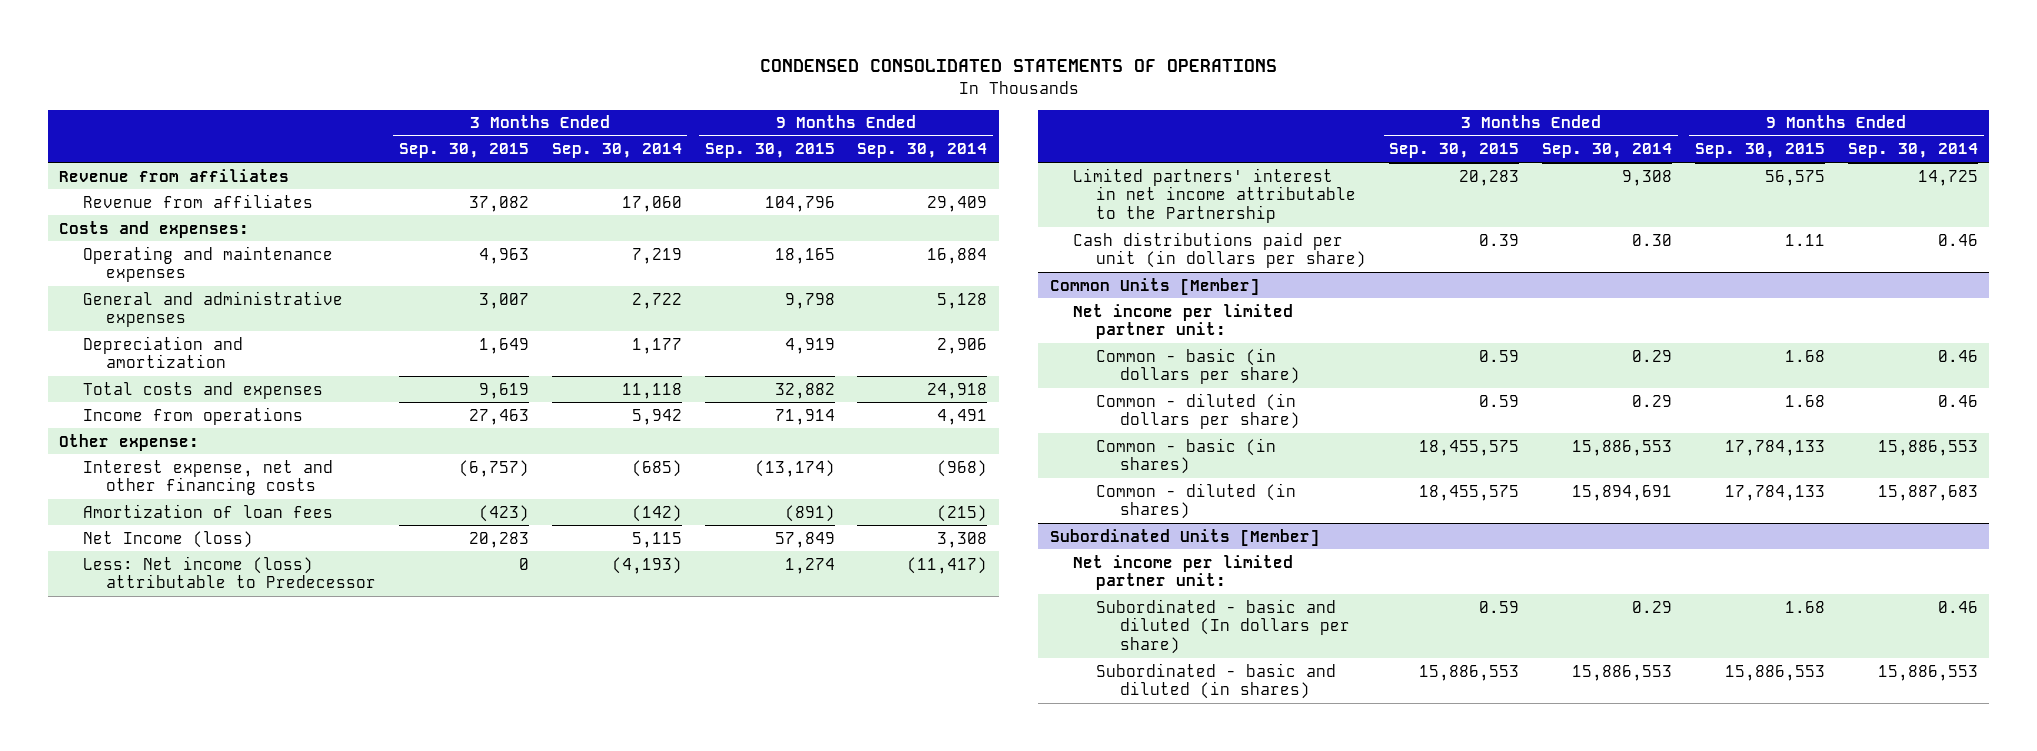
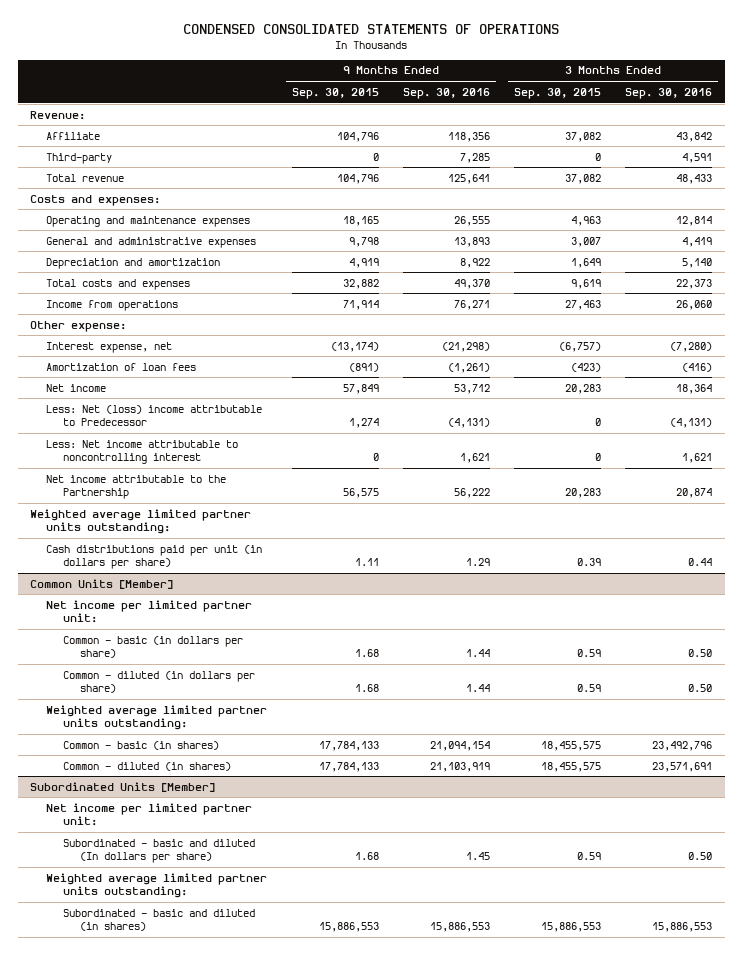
[551,143,682,159] Sep. 30, 2014 -> none
[857,143,988,159] Sep. 30, 2014 -> none
none -> [402,87,490,99] Sep. 30, 2016
none -> [625,87,713,99] Sep. 30, 2016
[59,168,290,182] Revenue from affiliates -> [29,110,85,120] Revenue:
[82,193,313,208] Revenue from affiliates -> [46,131,101,140] Affiliate
none -> [46,152,113,164] Third-party
none -> [46,173,125,182] Total revenue
[82,459,333,496] Interest expense, net and other financing costs -> [46,341,173,353] Interest expense, net
[82,530,253,548] Net Income (loss) -> [46,383,107,392] Net income
[82,555,377,589] Less: Net income (loss) attributable to Predecessor -> [46,404,263,427] Less: Net (loss) income attributable to Predecessor
none -> [46,439,239,465] Less: Net income attributable to noncontrolling interest
[1073,167,1357,224] Limited partners' interest in net income attributable to the Partnership -> [46,474,227,500] Net income attributable to the Partnership
none -> [29,508,251,535] Weighted average limited partner units outstanding:
none -> [46,704,268,731] Weighted average limited partner units outstanding:
none -> [46,872,268,899] Weighted average limited partner units outstanding:

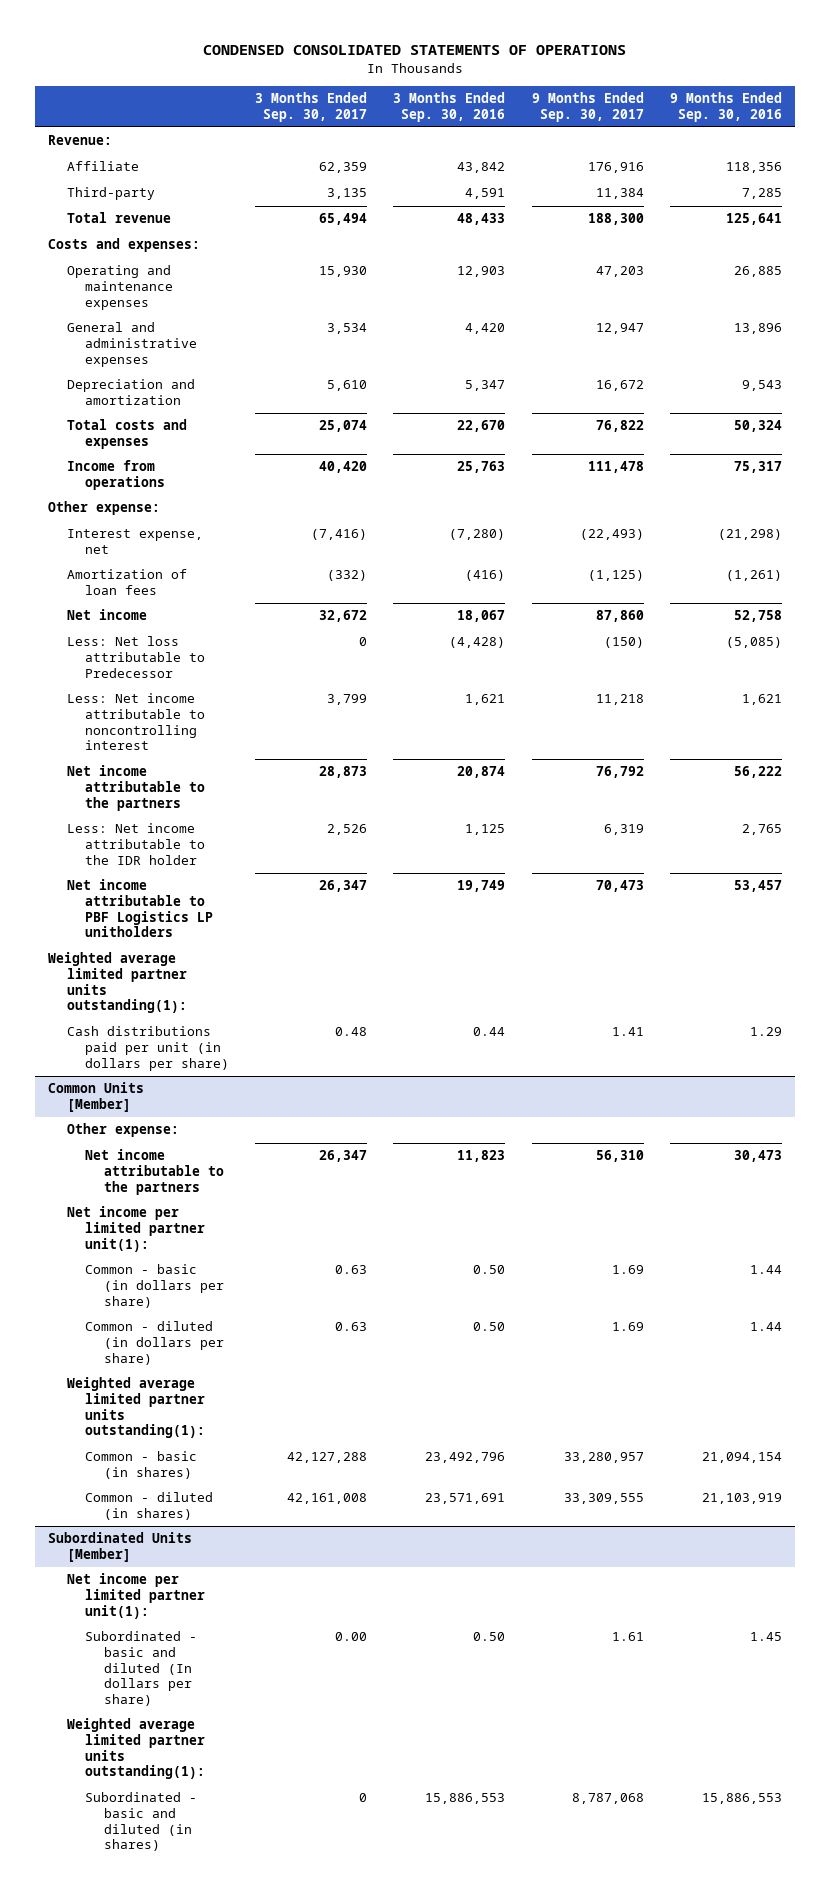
[291,87,379,99] Sep. 30, 2015 -> none
[514,87,602,99] Sep. 30, 2015 -> none
none -> [255,92,368,122] 3 Months Ended Sep. 30, 2017
none -> [531,92,644,122] 9 Months Ended Sep. 30, 2017
[453,215,490,226] 26,555 -> [733,266,782,278] 26,885
[676,215,713,226] 12,814 -> [457,266,506,278] 12,903
[453,236,490,247] 13,893 -> [733,323,782,335] 13,896
[682,236,713,247] 4,419 -> [465,323,506,335] 4,420
[459,257,490,268] 8,922 -> [741,380,782,392] 9,543
[682,257,713,268] 5,140 -> [465,380,506,392] 5,347
[453,278,490,289] 49,370 -> [733,420,782,433] 50,324
[676,278,713,289] 22,373 -> [457,420,506,433] 22,670
[453,299,490,310] 76,271 -> [733,461,782,474] 75,317
[676,299,713,310] 26,060 -> [457,461,506,474] 25,763
[453,383,490,394] 53,712 -> [733,610,782,623] 52,758
[676,383,713,394] 18,364 -> [457,610,506,623] 18,067
[46,404,263,427] Less: Net (loss) income attributable to Predecessor -> [66,636,206,678] Less: Net loss attributable to Predecessor
[447,418,490,429] (4,131) -> [725,637,782,649] (5,085)
[670,418,713,429] (4,131) -> [449,637,506,649] (4,428)
none -> [66,765,206,811] Net income attributable to the partners
none -> [66,823,206,865] Less: Net income attributable to the IDR holder
[46,474,227,500] Net income attributable to the Partnership -> [66,879,214,938] Net income attributable to PBF Logistics LP unitholders
[453,488,490,499] 56,222 -> [733,880,782,893] 53,457
[676,488,713,499] 20,874 -> [457,880,506,893] 19,749
[29,508,251,535] Weighted average limited partner units outstanding: -> [48,952,187,1014] Weighted average limited partner units outstanding(1):
none -> [66,1123,179,1138] Other expense:
none -> [85,1149,224,1195] Net income attributable to the partners
[46,599,253,624] Net income per limited partner unit: -> [66,1206,206,1252] Net income per limited partner unit(1):
[46,704,268,731] Weighted average limited partner units outstanding: -> [66,1377,206,1439] Weighted average limited partner units outstanding(1):
[46,802,253,827] Net income per limited partner unit: -> [66,1573,206,1619] Net income per limited partner unit(1):
[46,872,268,899] Weighted average limited partner units outstanding: -> [66,1718,206,1780] Weighted average limited partner units outstanding(1):

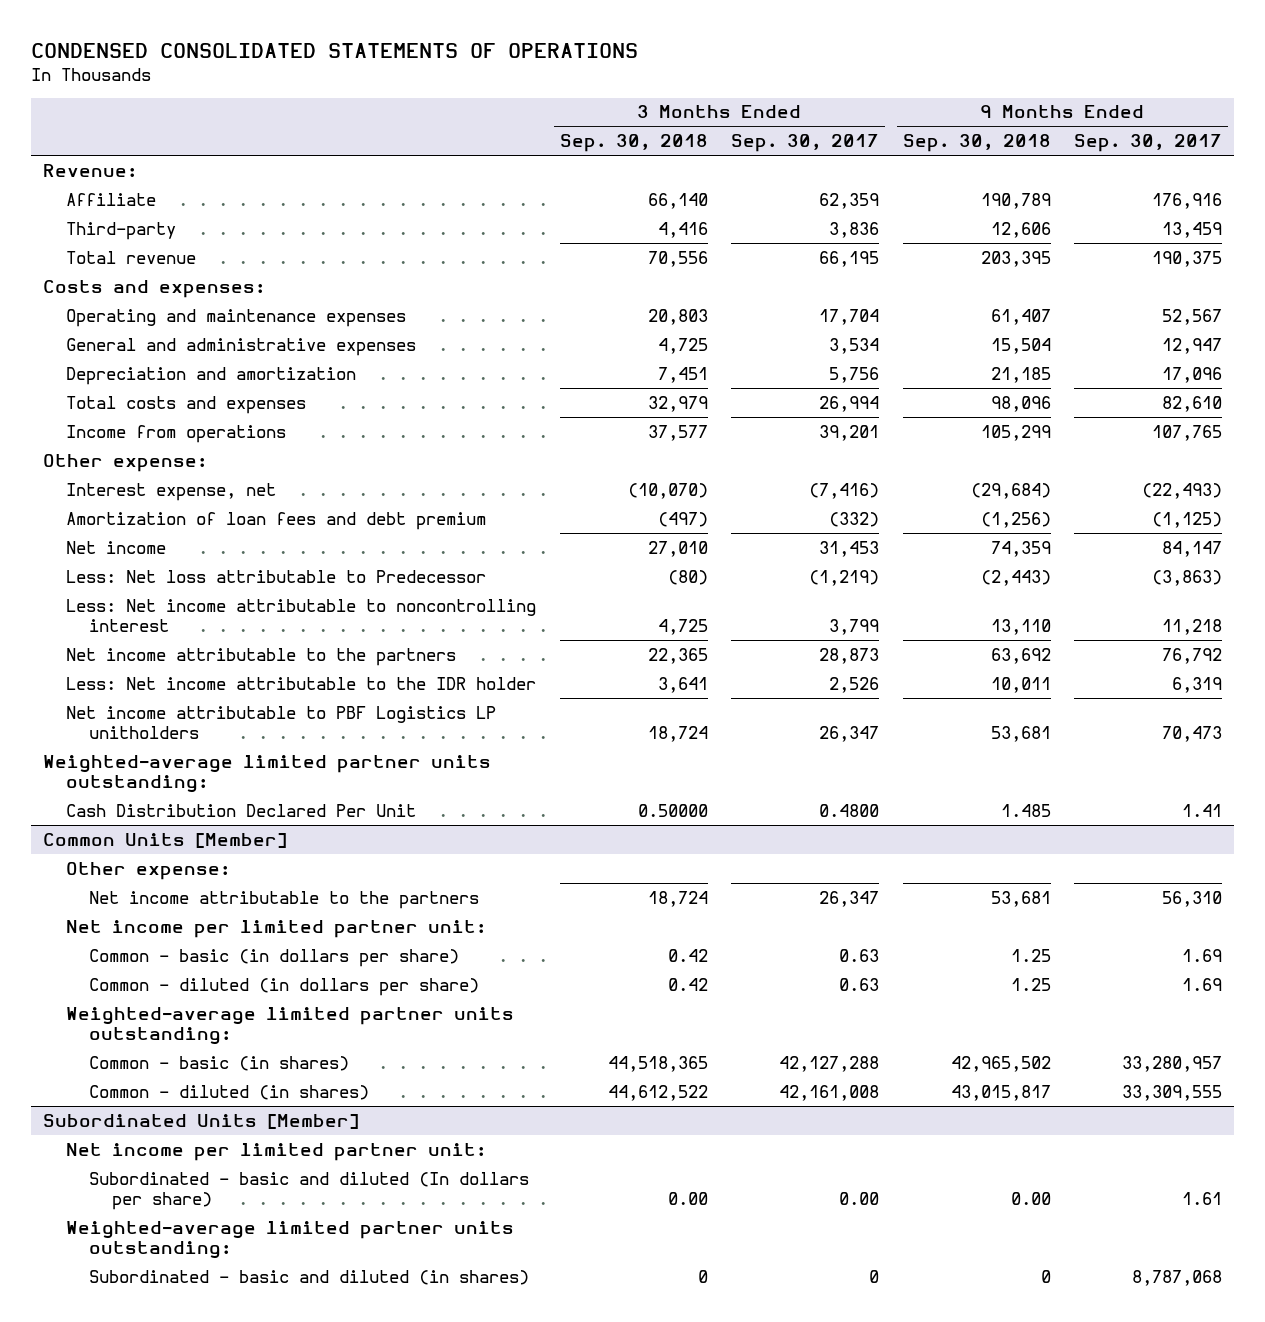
[393,92,506,122] 3 Months Ended Sep. 30, 2016 -> none
[669,92,782,122] 9 Months Ended Sep. 30, 2016 -> none
none -> [559,134,708,153] Sep. 30, 2018
none -> [902,134,1051,153] Sep. 30, 2018
[327,188,368,200] 3,135 -> [829,221,880,238] 3,836
[595,188,644,200] 11,384 -> [1162,221,1223,238] 13,459
[319,213,368,226] 65,494 -> [819,250,880,267] 66,195
[587,213,644,226] 188,300 -> [1152,250,1223,267] 190,375
[319,266,368,278] 15,930 -> [819,308,880,325] 17,704
[595,266,644,278] 47,203 -> [1162,308,1223,325] 52,567
[327,380,368,392] 5,610 -> [829,366,880,383] 5,756
[595,380,644,392] 16,672 -> [1162,366,1223,383] 17,096
[319,420,368,433] 25,074 -> [819,395,880,412] 26,994
[595,420,644,433] 76,822 -> [1162,395,1223,412] 82,610
[319,461,368,474] 40,420 -> [819,424,880,441] 39,201
[587,461,644,474] 111,478 -> [1152,424,1223,441] 107,765
[66,569,187,596] Amortization of loan fees -> [66,511,487,530] Amortization of loan fees and debt premium
[319,610,368,623] 32,672 -> [819,540,880,557] 31,453
[595,610,644,623] 87,860 -> [1162,540,1223,557] 84,147
[359,637,368,647] 0 -> [809,569,880,586] (1,219)
[603,637,644,649] (150) -> [1152,569,1223,586] (3,863)
[48,952,187,1014] Weighted average limited partner units outstanding(1): -> [43,754,492,793] Weighted-average limited partner units outstanding:
[66,1026,230,1071] Cash distributions paid per unit (in dollars per share) -> [66,803,417,817] Cash Distribution Declared Per Unit
[335,1027,368,1037] 0.48 -> [819,803,880,817] 0.4800
[66,1206,206,1252] Net income per limited partner unit(1): -> [66,919,487,938] Net income per limited partner unit:
[66,1377,206,1439] Weighted average limited partner units outstanding(1): -> [66,1006,515,1045] Weighted-average limited partner units outstanding:
[66,1573,206,1619] Net income per limited partner unit(1): -> [66,1142,487,1161] Net income per limited partner unit:
[66,1718,206,1780] Weighted average limited partner units outstanding(1): -> [66,1220,515,1259] Weighted-average limited partner units outstanding:

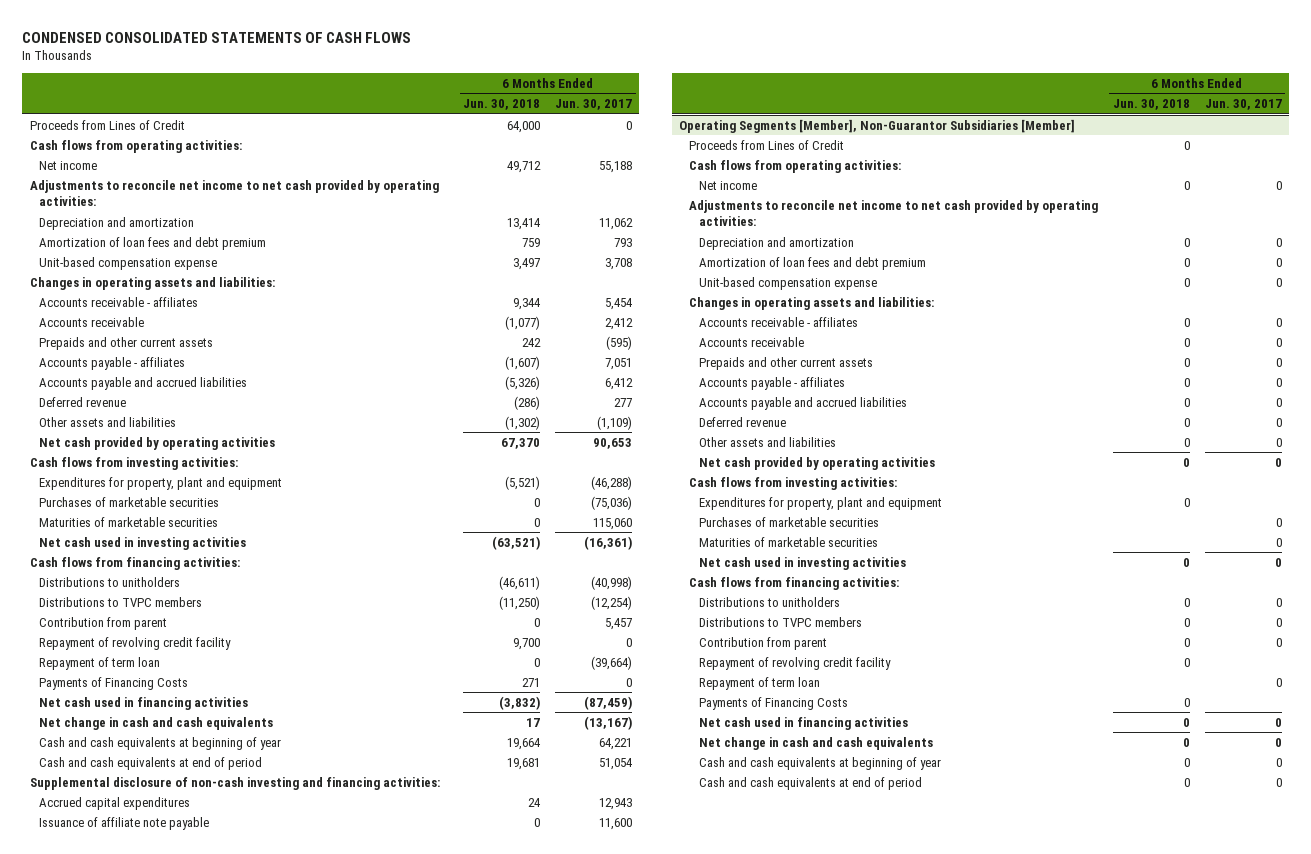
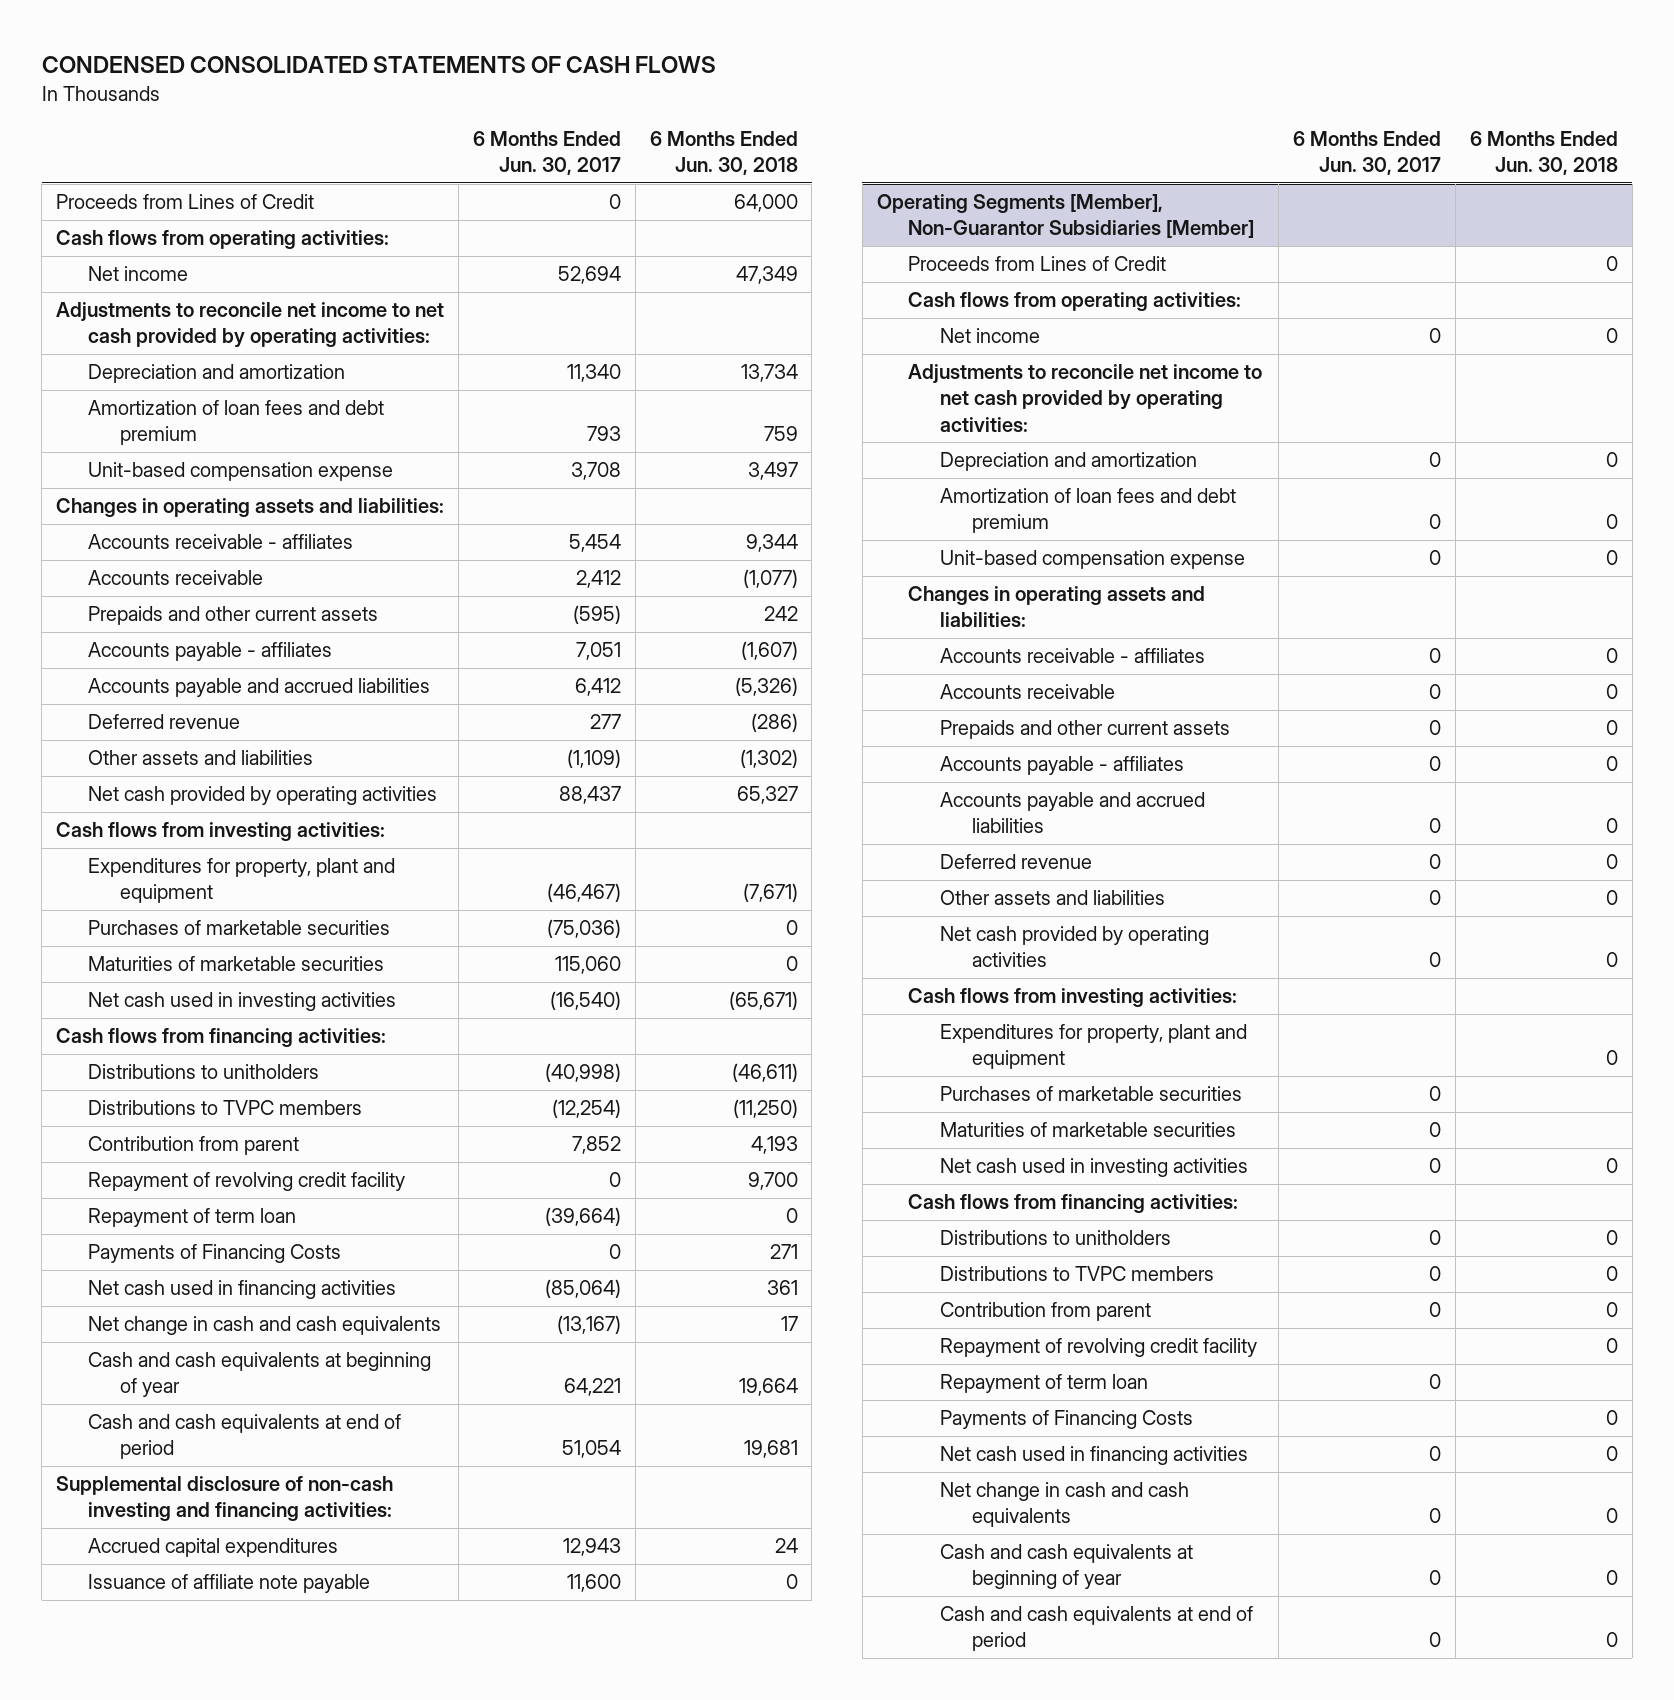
[507,160,542,173] 49,712 -> [735,266,798,285] 47,349
[598,160,632,173] 55,188 -> [557,266,621,285] 52,694
[507,217,542,230] 13,414 -> [740,364,798,383] 13,734
[598,217,633,230] 11,062 -> [566,364,621,383] 11,340
[501,437,541,449] 67,370 -> [736,786,798,805] 65,327
[592,437,632,449] 90,653 -> [558,786,621,805] 88,437
[505,475,541,490] (5,521) -> [742,883,798,903] (7,671)
[590,475,632,490] (46,288) -> [546,883,621,903] (46,467)
[492,535,541,550] (63,521) -> [728,991,798,1011] (65,671)
[583,535,632,550] (16,361) -> [549,991,621,1011] (16,540)
[534,617,541,627] 0 -> [750,1136,798,1155] 4,193
[604,617,632,630] 5,457 -> [571,1136,621,1155] 7,852
[499,695,541,710] (3,832) -> [766,1280,798,1296] 361
[583,695,632,710] (87,459) -> [544,1279,621,1299] (85,064)

